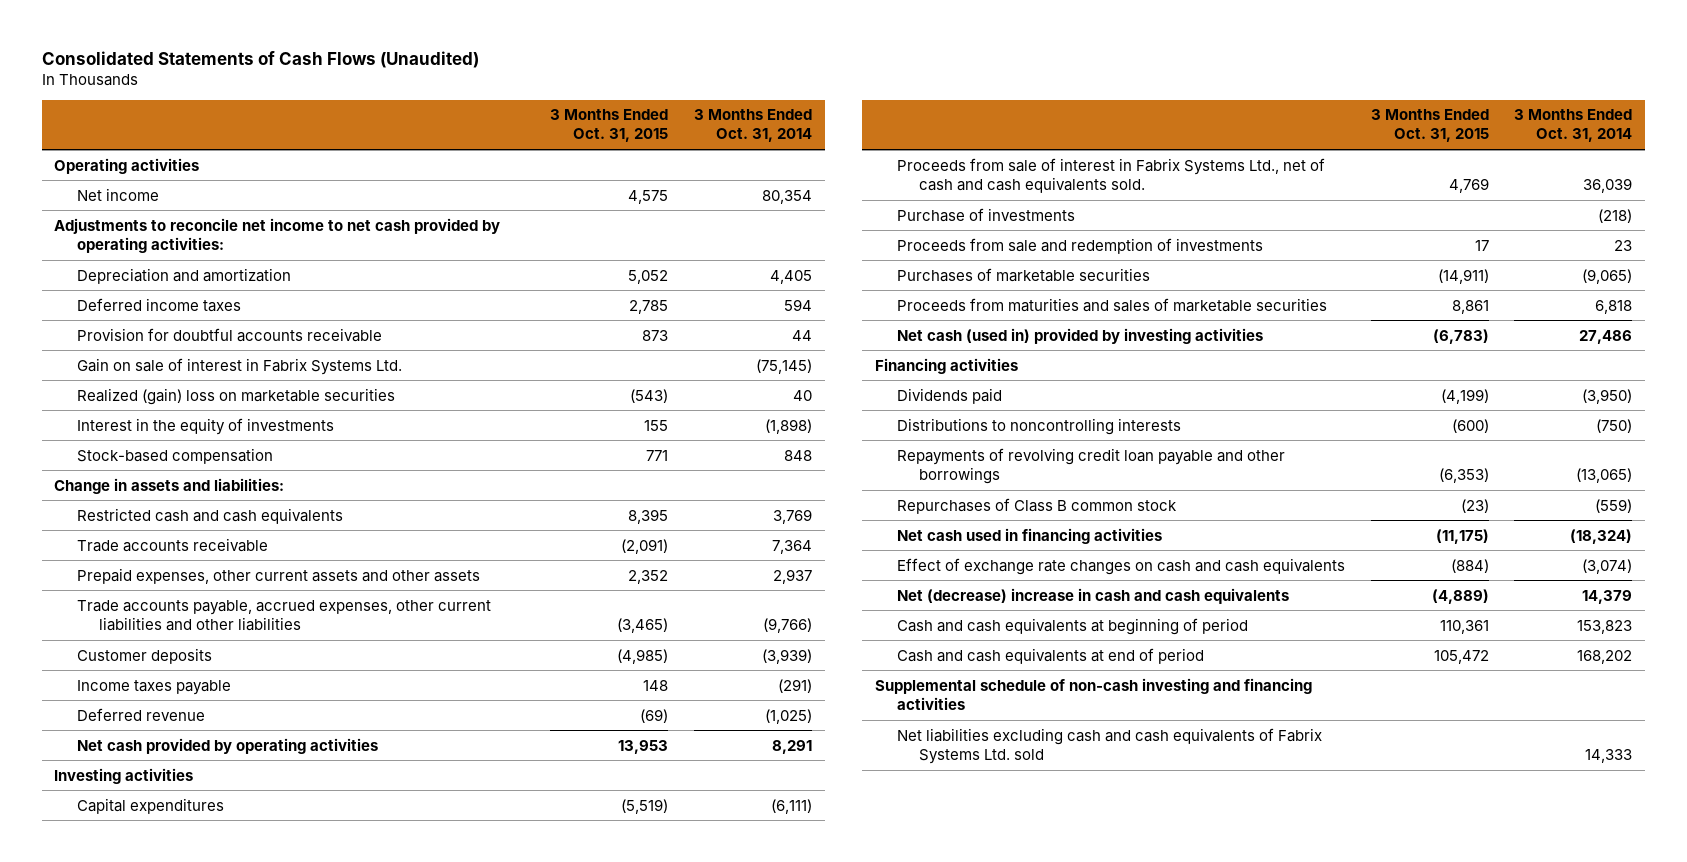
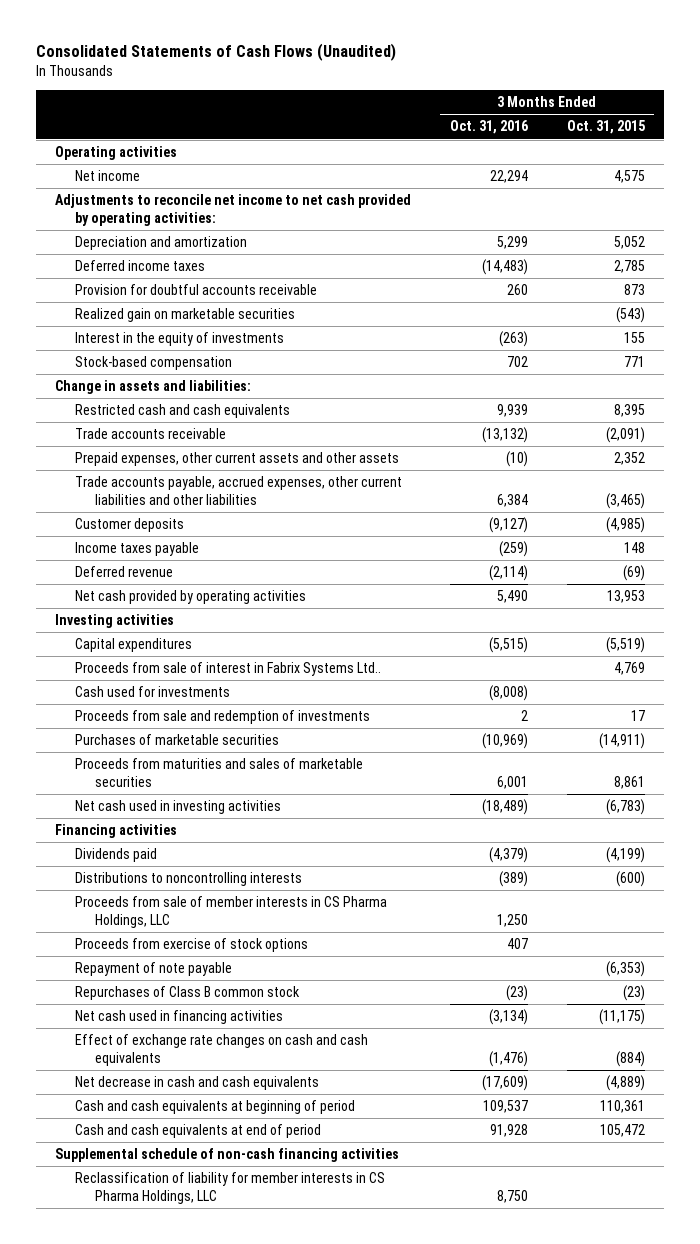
[694,109,813,143] 3 Months Ended Oct. 31, 2014 -> none
none -> [449,120,528,135] Oct. 31, 2016
[76,357,402,375] Gain on sale of interest in Fabrix Systems Ltd. -> none
[76,387,395,405] Realized (gain) loss on marketable securities -> [75,308,296,323] Realized gain on marketable securities
[897,157,1326,193] Proceeds from sale of interest in Fabrix Systems Ltd., net of cash and cash equivalents sold. -> [75,662,382,677] Proceeds from sale of interest in Fabrix Systems Ltd..
[897,207,1076,222] Purchase of investments -> [75,686,231,698] Cash used for investments
[897,327,1264,344] Net cash (used in) provided by investing activities -> [75,800,282,815] Net cash used in investing activities
none -> [75,896,388,928] Proceeds from sale of member interests in CS Pharma Holdings, LLC
none -> [75,938,309,953] Proceeds from exercise of stock options
[897,447,1286,484] Repayments of revolving credit loan payable and other borrowings -> [75,962,233,977] Repayment of note payable
[897,587,1290,604] Net (decrease) increase in cash and cash equivalents -> [75,1076,320,1091] Net decrease in cash and cash equivalents
[897,727,1323,764] Net liabilities excluding cash and cash equivalents of Fabrix Systems Ltd. sold -> none
[874,677,1312,710] Supplemental schedule of non-cash investing and financing activities -> [55,1148,400,1163] Supplemental schedule of non-cash financing activities
none -> [75,1172,386,1204] Reclassification of liability for member interests in CS Pharma Holdings, LLC

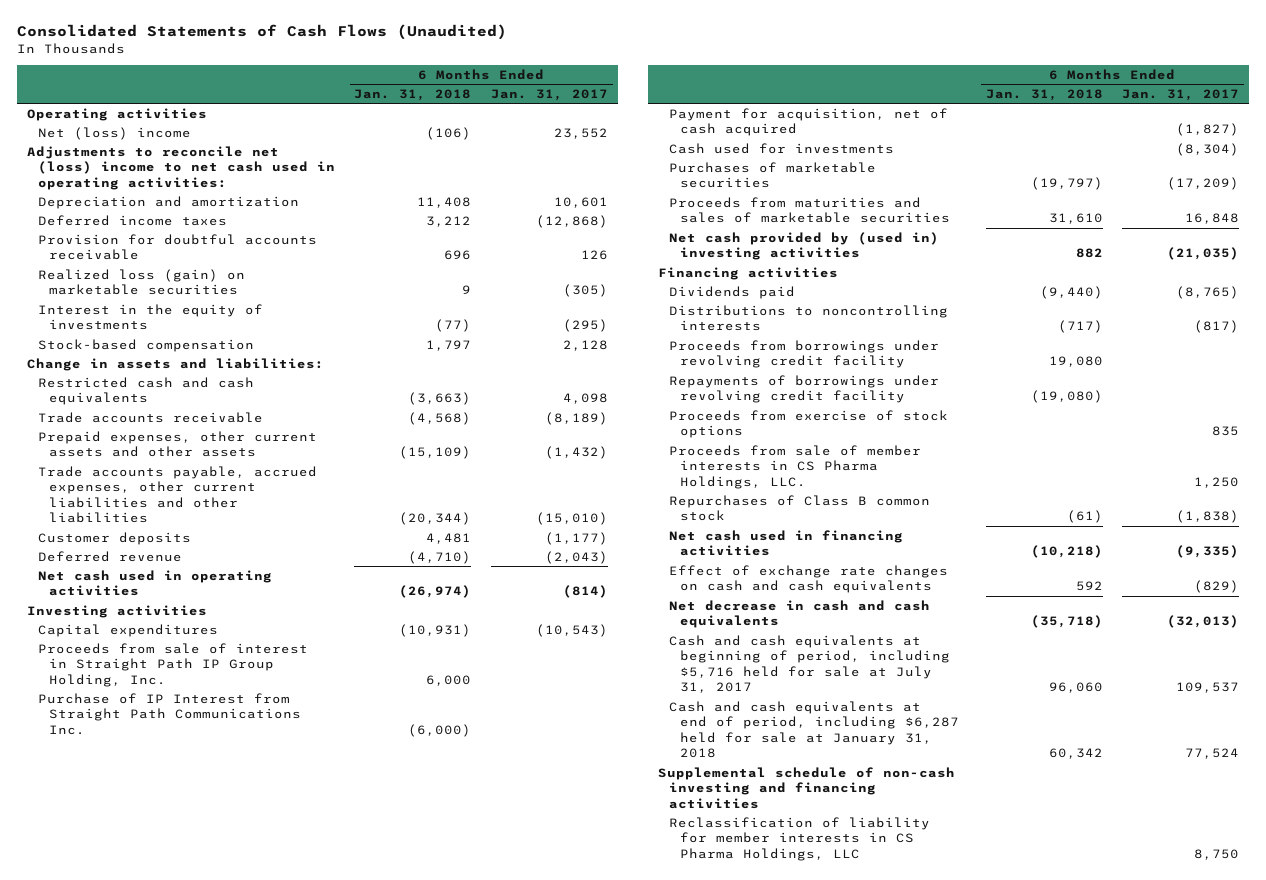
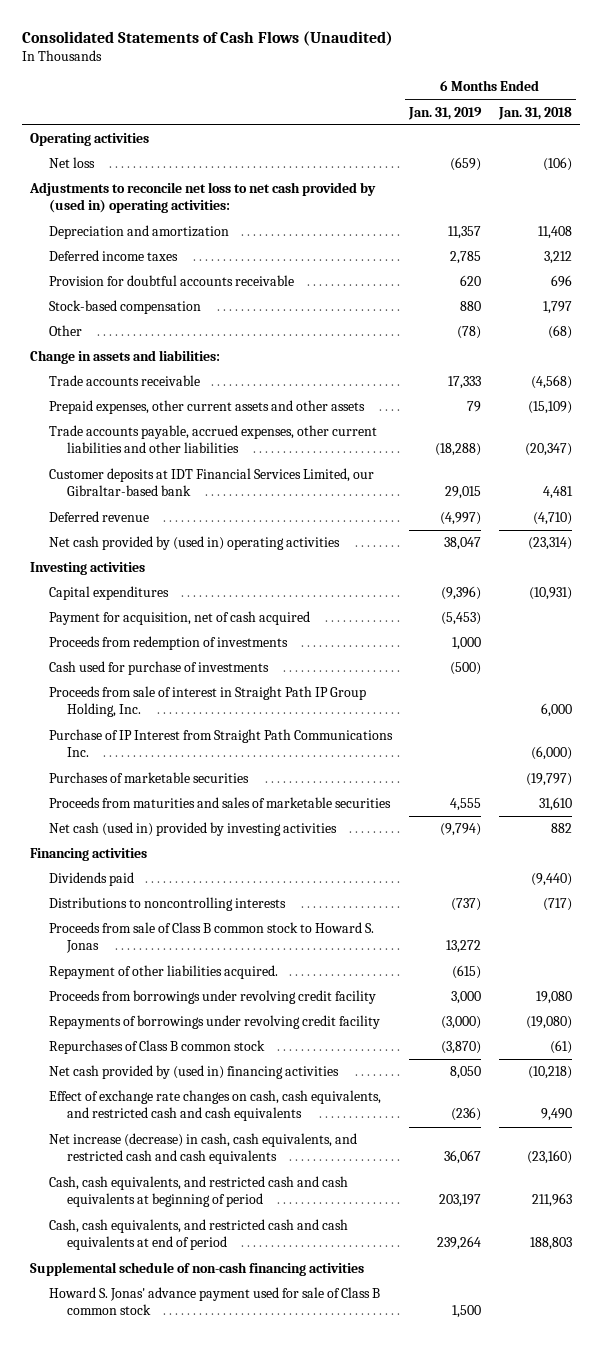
[491,89,609,102] Jan. 31, 2017 -> none
none -> [408,106,483,120] Jan. 31, 2019
[37,126,191,140] Net (loss) income -> [48,157,95,169] Net loss
[27,145,335,190] Adjustments to reconcile net (loss) income to net cash used in operating activities: -> [29,182,377,214] Adjustments to reconcile net loss to net cash provided by (used in) operating activities:
[37,268,245,296] Realized loss (gain) on marketable securities -> none
[37,303,263,331] Interest in the equity of investments -> none
none -> [48,325,82,337] Other
[37,376,254,406] Restricted cash and cash equivalents -> none
[399,512,472,526] (20,344) -> [524,443,572,457] (20,347)
[37,531,191,545] Customer deposits -> [48,468,374,497] Customer deposits at IDT Financial Services Limited, our Gibraltar-based bank
[37,569,272,597] Net cash used in operating activities -> [48,536,340,551] Net cash provided by (used in) operating activities
[399,585,472,599] (26,974) -> [527,537,572,551] (23,314)
[669,107,949,137] Payment for acquisition, net of cash acquired -> [48,611,310,626] Payment for acquisition, net of cash acquired
none -> [48,636,288,651] Proceeds from redemption of investments
none -> [48,661,269,676] Cash used for purchase of investments
[669,142,895,154] Cash used for investments -> none
[669,231,940,261] Net cash provided by (used in) investing activities -> [48,822,337,837] Net cash (used in) provided by investing activities
none -> [48,922,374,954] Proceeds from sale of Class B common stock to Howard S. Jonas
none -> [48,965,278,980] Repayment of other liabilities acquired.
[669,409,949,439] Proceeds from exercise of stock options -> none
[669,444,922,489] Proceeds from sale of member interests in CS Pharma Holdings, LLC. -> none
[669,634,950,694] Cash and cash equivalents at beginning of period, including $5,716 held for sale at July 31, 2017 -> none
[669,700,959,759] Cash and cash equivalents at end of period, including $6,287 held for sale at January 31, 2018 -> none
[669,816,931,861] Reclassification of liability for member interests in CS Pharma Holdings, LLC -> none
[669,529,904,557] Net cash used in financing activities -> [48,1065,339,1080] Net cash provided by (used in) financing activities
[669,564,949,594] Effect of exchange rate changes on cash and cash equivalents -> [48,1090,381,1122] Effect of exchange rate changes on cash, cash equivalents, and restricted cash and cash equivalents
[1075,581,1103,592] 592 -> [540,1108,572,1122] 9,490
[669,599,931,629] Net decrease in cash and cash equivalents -> [48,1133,357,1165] Net increase (decrease) in cash, cash equivalents, and restricted cash and cash equivalents
[1030,615,1103,629] (35,718) -> [526,1150,572,1165] (23,160)
none -> [48,1176,348,1208] Cash, cash equivalents, and restricted cash and cash equivalents at beginning of period
none -> [48,1219,348,1251] Cash, cash equivalents, and restricted cash and cash equivalents at end of period
[658,766,956,809] Supplemental schedule of non-cash investing and financing activities -> [30,1262,365,1277] Supplemental schedule of non-cash financing activities
none -> [48,1287,380,1316] Howard S. Jonas' advance payment used for sale of Class B common stock

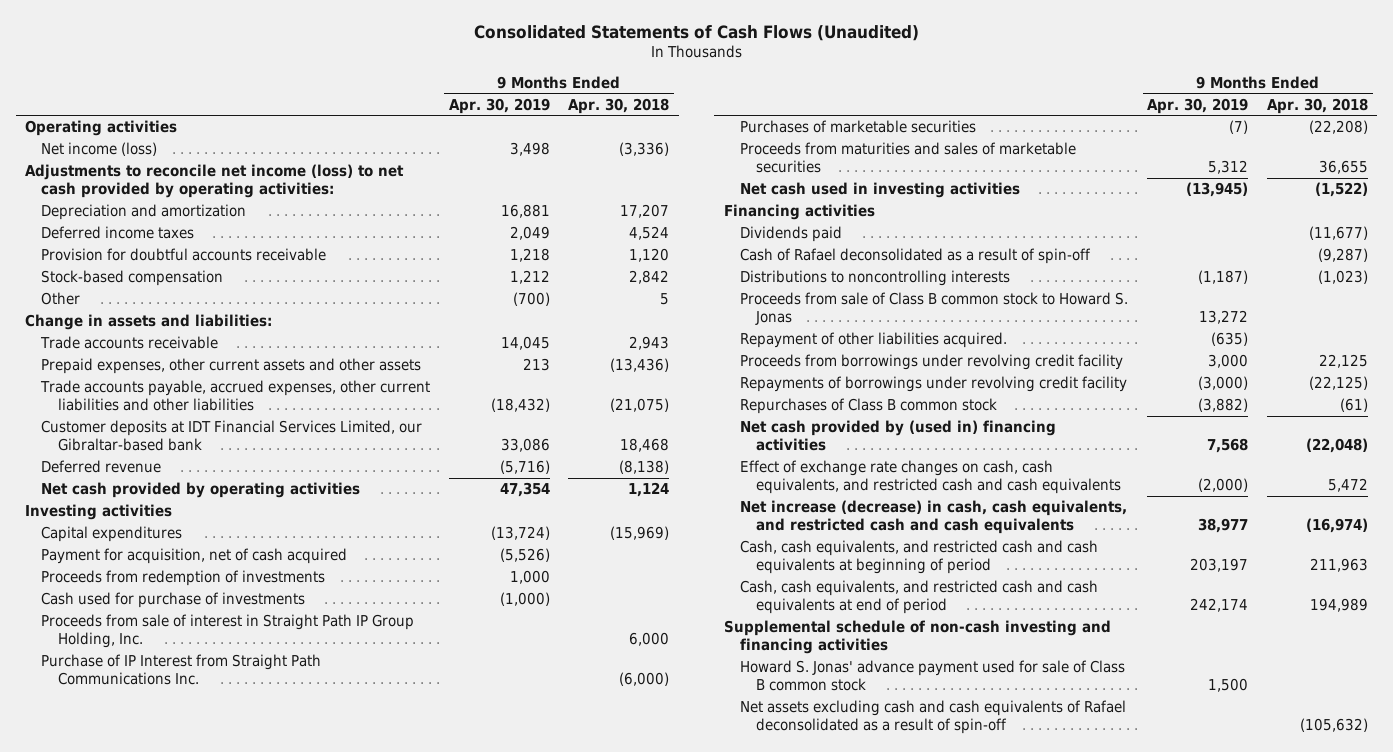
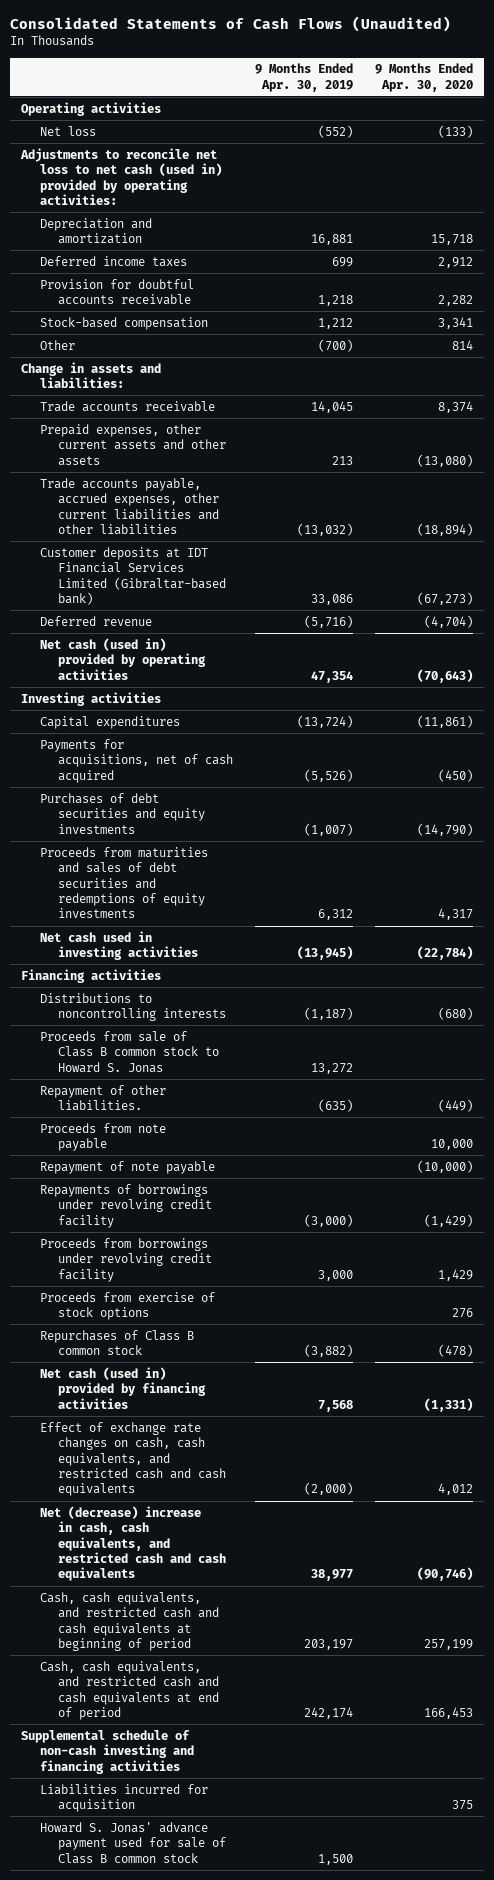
[568,97,670,114] Apr. 30, 2018 -> none
none -> [375,63,474,92] 9 Months Ended Apr. 30, 2020
[41,142,158,157] Net income (loss) -> [39,125,96,136] Net loss
[509,142,550,157] 3,498 -> [318,124,354,138] (552)
[25,164,405,199] Adjustments to reconcile net income (loss) to net cash provided by operating activities: -> [20,147,222,206] Adjustments to reconcile net loss to net cash (used in) provided by operating activities:
[509,226,550,241] 2,049 -> [332,256,354,267] 699
[490,398,550,413] (18,432) -> [297,523,354,537] (13,032)
[41,420,423,452] Customer deposits at IDT Financial Services Limited, our Gibraltar-based bank -> [39,546,227,606] Customer deposits at IDT Financial Services Limited (Gibraltar-based bank)
[41,482,361,499] Net cash provided by operating activities -> [39,637,207,680] Net cash (used in) provided by operating activities
[41,570,326,587] Proceeds from redemption of investments -> none
[41,592,306,609] Cash used for purchase of investments -> none
[41,614,415,649] Proceeds from sale of interest in Straight Path IP Group Holding, Inc. -> none
[41,654,322,686] Purchase of IP Interest from Straight Path Communications Inc. -> none
[41,548,348,565] Payment for acquisition, net of cash acquired -> [39,738,234,783] Payments for acquisitions, net of cash acquired
[739,120,976,134] Purchases of marketable securities -> [39,792,206,834] Purchases of debt securities and equity investments
[1229,120,1249,135] (7) -> [304,822,354,836] (1,007)
[739,142,1076,174] Proceeds from maturities and sales of marketable securities -> [39,846,208,919] Proceeds from maturities and sales of debt securities and redemptions of equity investments
[1208,160,1249,175] 5,312 -> [318,909,354,921] 6,312
[739,226,842,243] Dividends paid -> none
[739,248,1091,265] Cash of Rafael deconsolidated as a result of spin-off -> none
[739,332,1007,349] Repayment of other liabilities acquired. -> [39,1084,166,1112] Repayment of other liabilities.
none -> [39,1122,166,1152] Proceeds from note payable
none -> [39,1160,215,1174] Repayment of note payable
[739,354,1123,371] Proceeds from borrowings under revolving credit facility -> [39,1237,213,1282] Proceeds from borrowings under revolving credit facility
none -> [39,1291,215,1321] Proceeds from exercise of stock options
[739,420,1056,452] Net cash provided by (used in) financing activities -> [39,1366,207,1409] Net cash (used in) provided by financing activities
[739,500,1127,535] Net increase (decrease) in cash, cash equivalents, and restricted cash and cash equivalents -> [39,1505,227,1582] Net (decrease) increase in cash, cash equivalents, and restricted cash and cash equivalents
none -> [39,1783,208,1813] Liabilities incurred for acquisition
[739,700,1126,735] Net assets excluding cash and cash equivalents of Rafael deconsolidated as a result of spin-off -> none

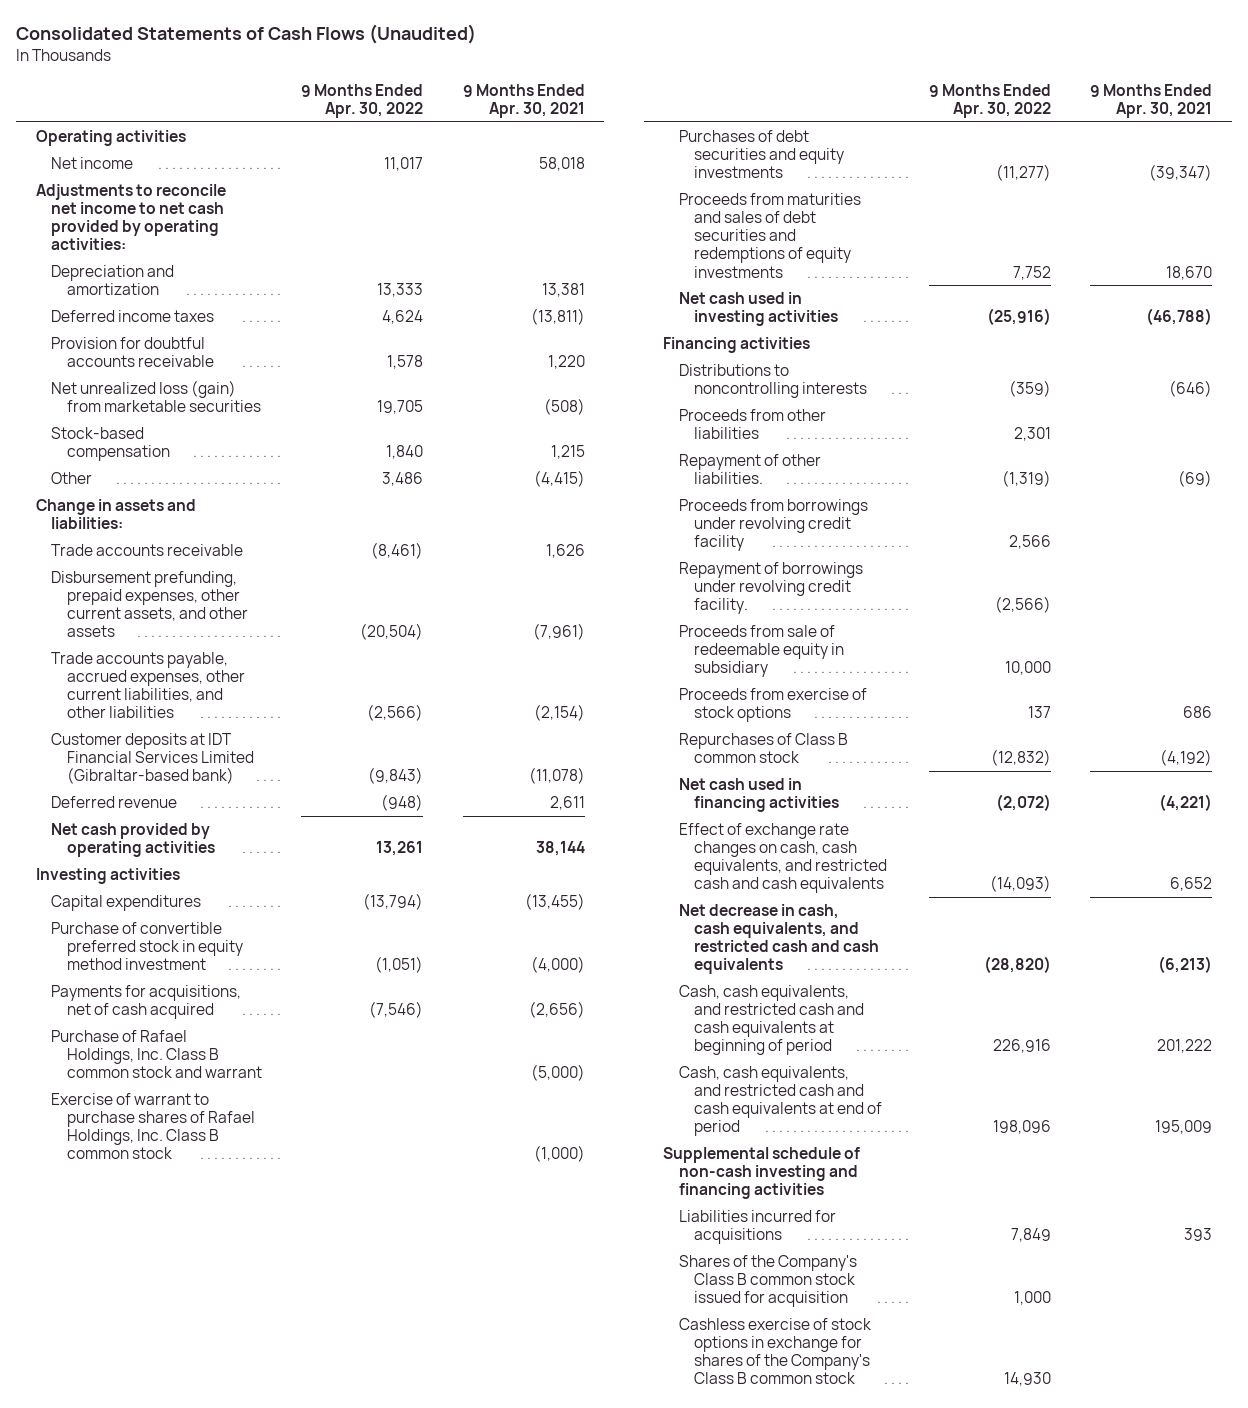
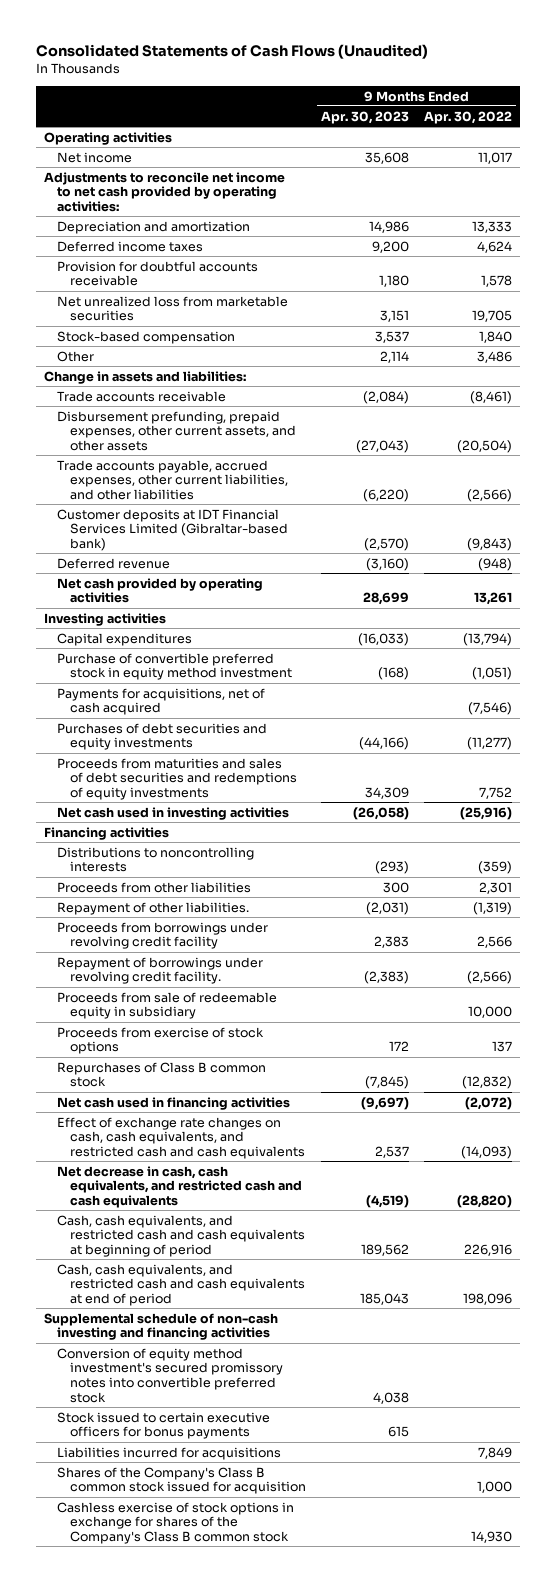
[462,84,585,119] 9 Months Ended Apr. 30, 2021 -> none
none -> [321,110,410,124] Apr. 30, 2023
[51,380,261,413] Net unrealized loss (gain) from marketable securities -> [56,295,288,322] Net unrealized loss from marketable securities
[51,1030,262,1079] Purchase of Rafael Holdings, Inc. Class B common stock and warrant -> none
[51,1093,255,1160] Exercise of warrant to purchase shares of Rafael Holdings, Inc. Class B common stock -> none
none -> [56,1347,283,1403] Conversion of equity method investment's secured promissory notes into convertible preferred stock
none -> [56,1411,270,1440] Stock issued to certain executive officers for bonus payments

